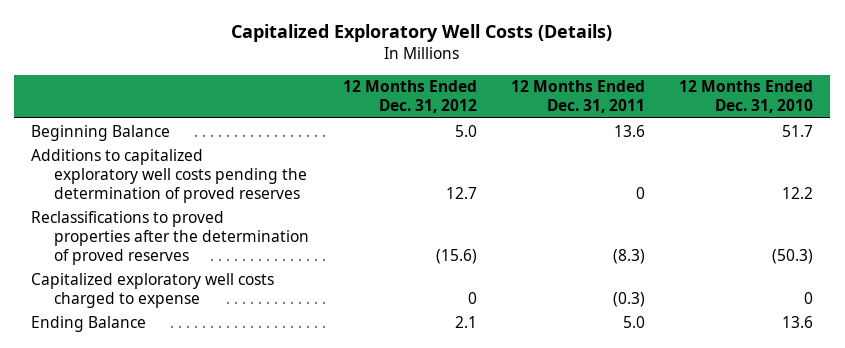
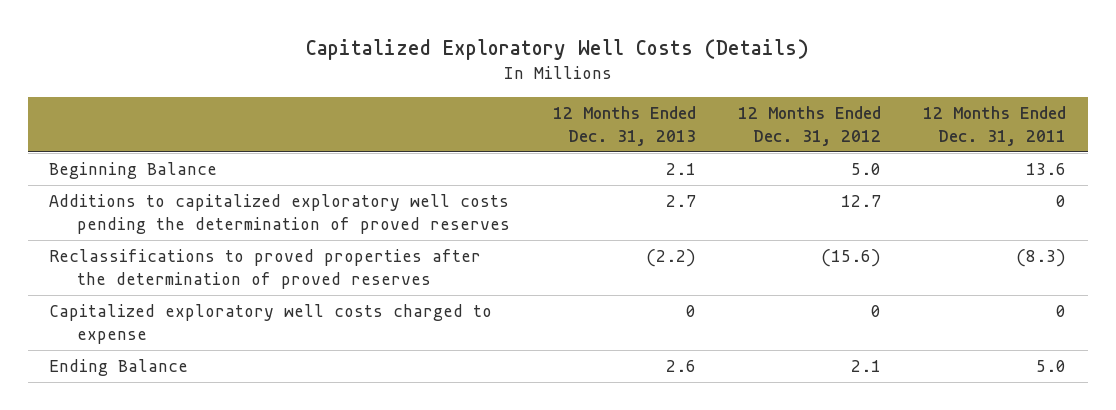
[679,80,814,114] 12 Months Ended Dec. 31, 2010 -> none
none -> [552,105,696,146] 12 Months Ended Dec. 31, 2013
[613,291,646,307] (0.3) -> [1056,305,1067,318] 0

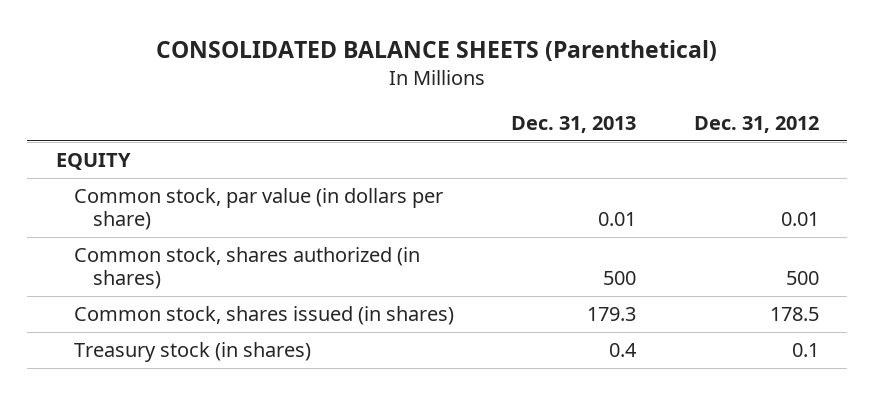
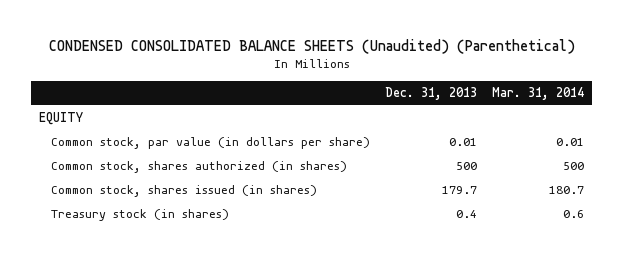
[156,39,718,61] CONSOLIDATED BALANCE SHEETS (Parenthetical) -> [48,38,575,54] CONDENSED CONSOLIDATED BALANCE SHEETS (Unaudited) (Parenthetical)
[693,115,819,133] Dec. 31, 2012 -> none
none -> [492,87,585,101] Mar. 31, 2014
[587,307,637,322] 179.3 -> [441,186,477,195] 179.7

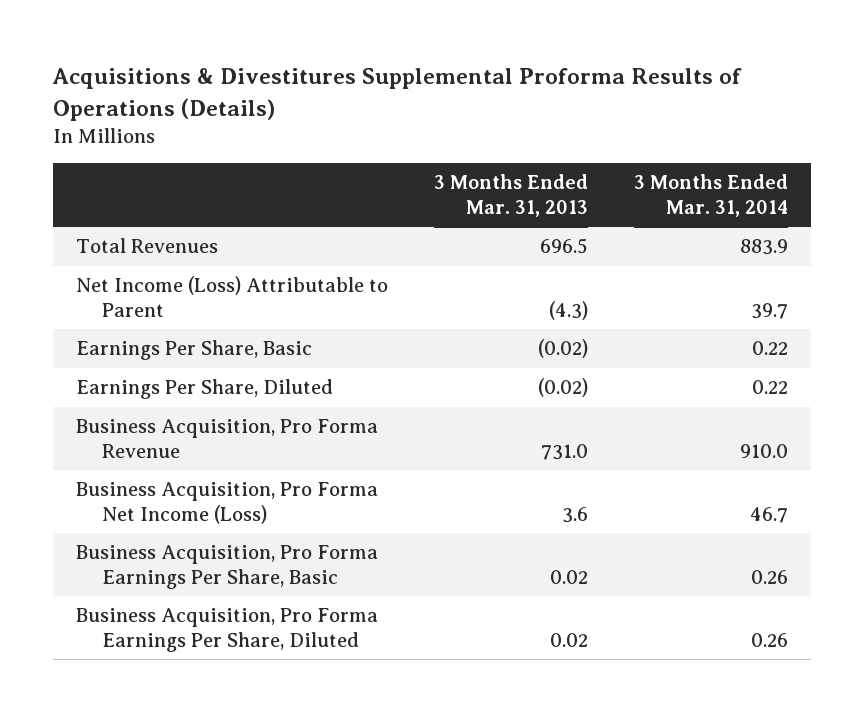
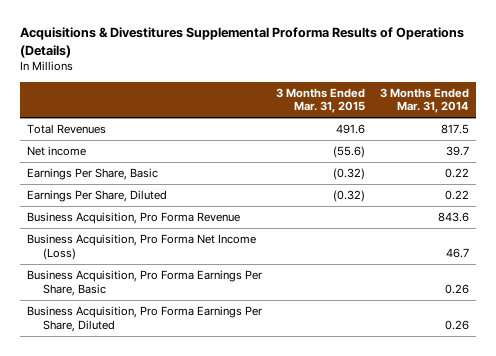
[433,174,588,217] 3 Months Ended Mar. 31, 2013 -> none
none -> [276,87,366,114] 3 Months Ended Mar. 31, 2015
[739,239,788,256] 883.9 -> [440,124,469,135] 817.5
[75,276,388,317] Net Income (Loss) Attributable to Parent -> [26,146,86,157] Net income
[739,443,788,458] 910.0 -> [437,212,469,223] 843.6

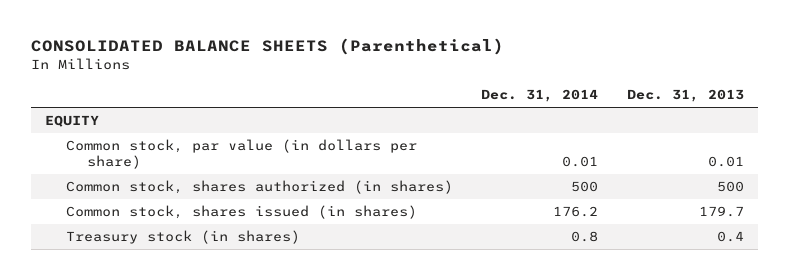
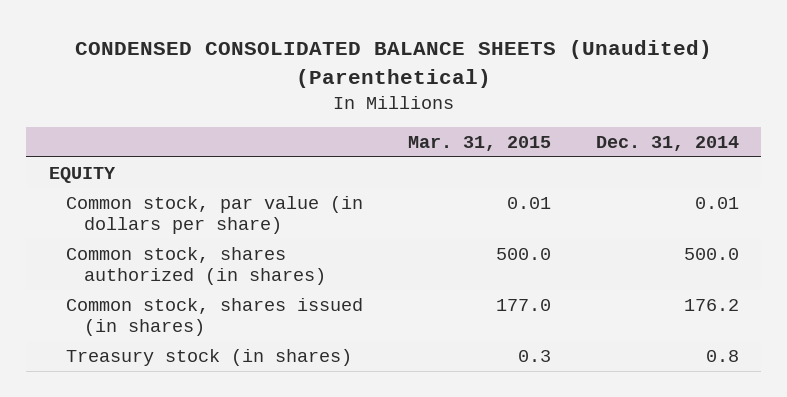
[30,38,504,56] CONSOLIDATED BALANCE SHEETS (Parenthetical) -> [74,40,712,88] CONDENSED CONSOLIDATED BALANCE SHEETS (Unaudited) (Parenthetical)
[627,89,745,103] Dec. 31, 2013 -> none
none -> [407,136,551,152] Mar. 31, 2015
[571,181,599,193] 500 -> [683,247,739,260] 500.0

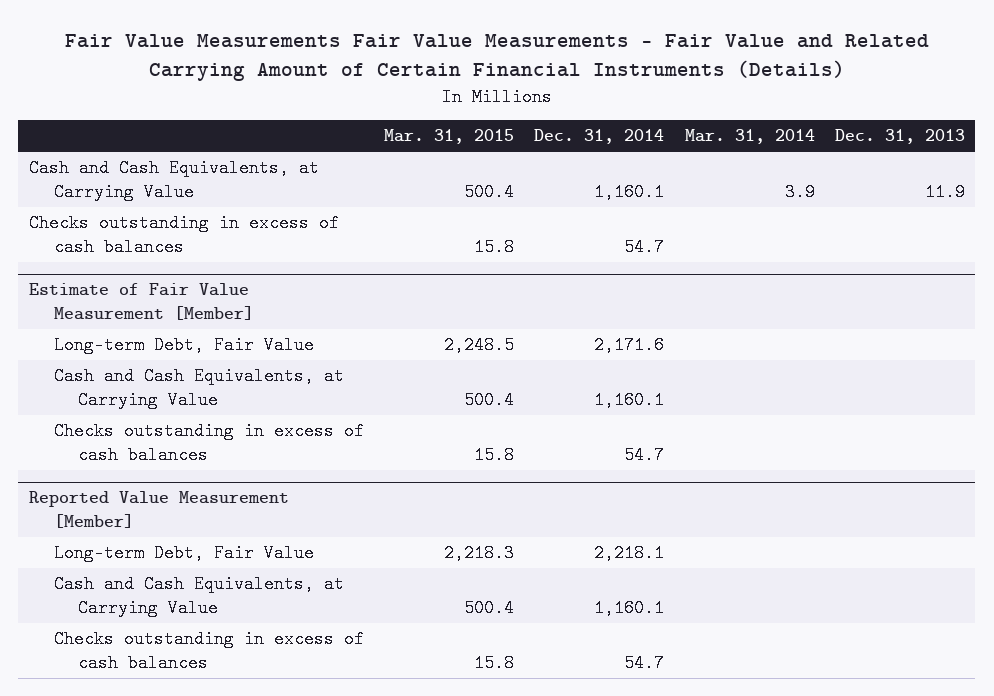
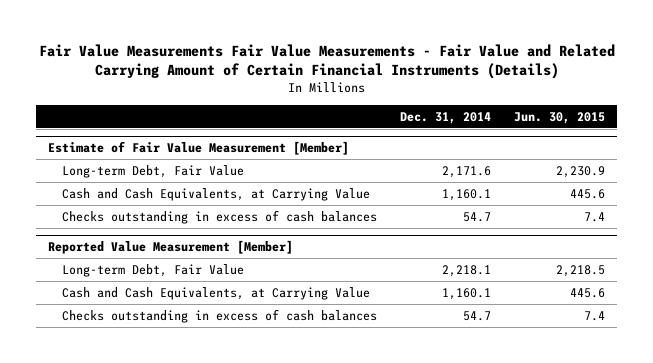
[383,129,514,145] Mar. 31, 2015 -> none
[684,129,815,145] Mar. 31, 2014 -> none
[835,129,966,145] Dec. 31, 2013 -> none
none -> [514,111,606,124] Jun. 30, 2015
[28,159,319,202] Cash and Cash Equivalents, at Carrying Value -> none
[28,214,339,257] Checks outstanding in excess of cash balances -> none

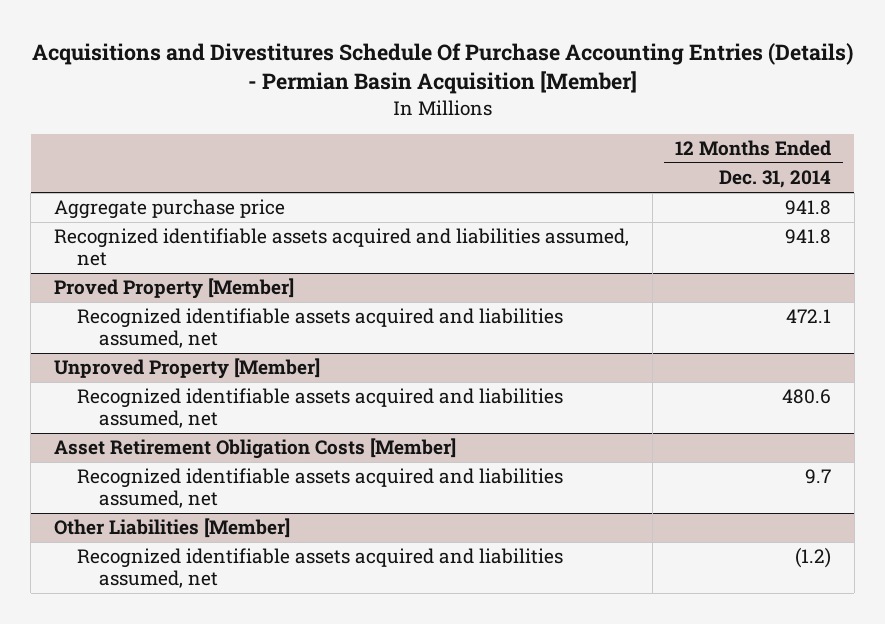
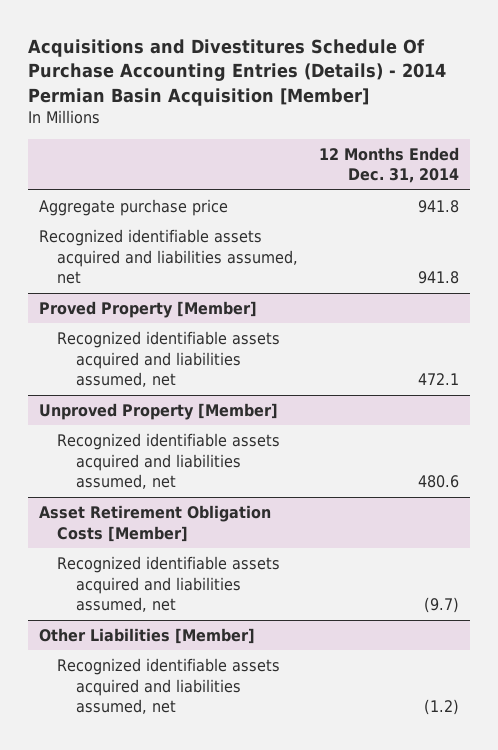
[31,43,853,95] Acquisitions and Divestitures Schedule Of Purchase Accounting Entries (Details) - Permian Basin Acquisition [Member] -> [28,38,447,106] Acquisitions and Divestitures Schedule Of Purchase Accounting Entries (Details) - 2014 Permian Basin Acquisition [Member]
[805,469,832,485] 9.7 -> [424,597,460,614] (9.7)

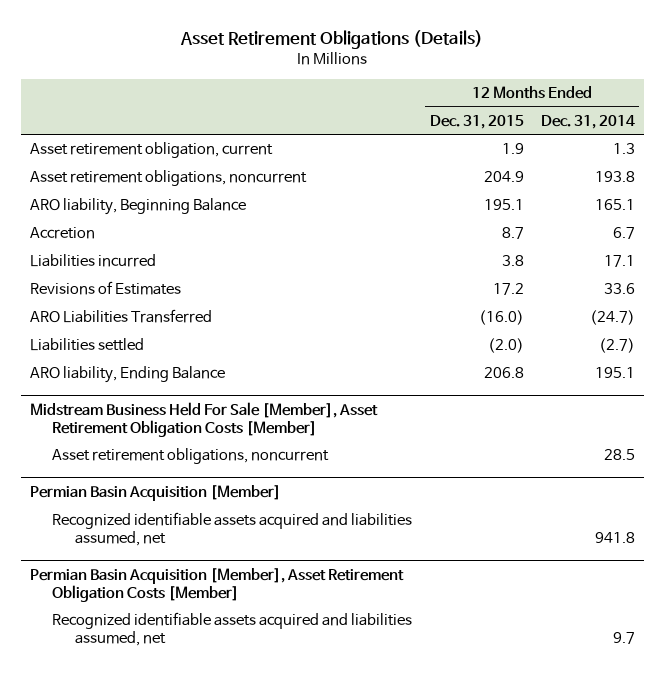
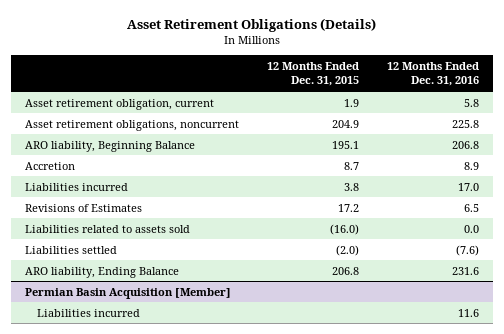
[541,114,636,129] Dec. 31, 2014 -> none
none -> [386,61,479,87] 12 Months Ended Dec. 31, 2016
[29,309,212,324] ARO Liabilities Transferred -> [25,224,191,233] Liabilities related to assets sold
[29,402,378,437] Midstream Business Held For Sale [Member], Asset Retirement Obligation Costs [Member] -> none
[52,448,330,465] Asset retirement obligations, noncurrent -> none
[52,512,413,547] Recognized identifiable assets acquired and liabilities assumed, net -> none
[29,568,404,602] Permian Basin Acquisition [Member], Asset Retirement Obligation Costs [Member] -> none
[52,612,413,647] Recognized identifiable assets acquired and liabilities assumed, net -> none
none -> [36,308,140,317] Liabilities incurred

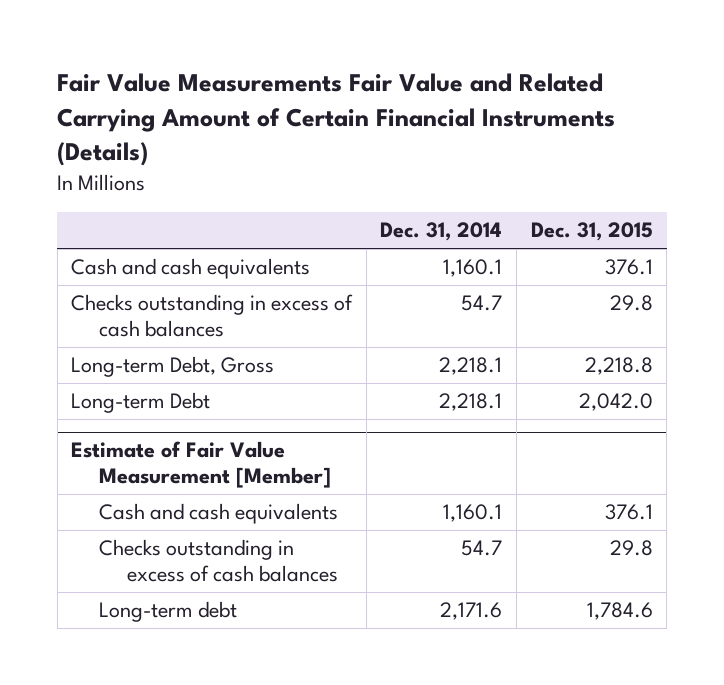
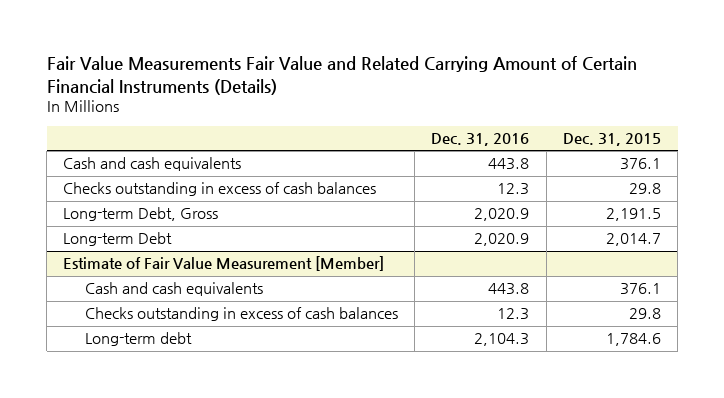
[380,222,503,242] Dec. 31, 2014 -> none
none -> [431,132,530,146] Dec. 31, 2016
[584,357,653,376] 2,218.8 -> [605,208,661,222] 2,191.5
[578,393,653,412] 2,042.0 -> [605,233,661,247] 2,014.7

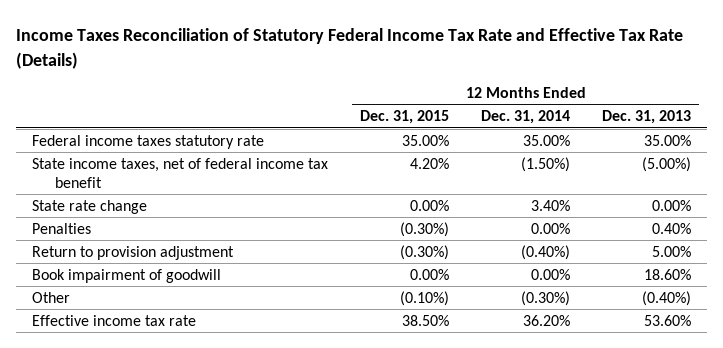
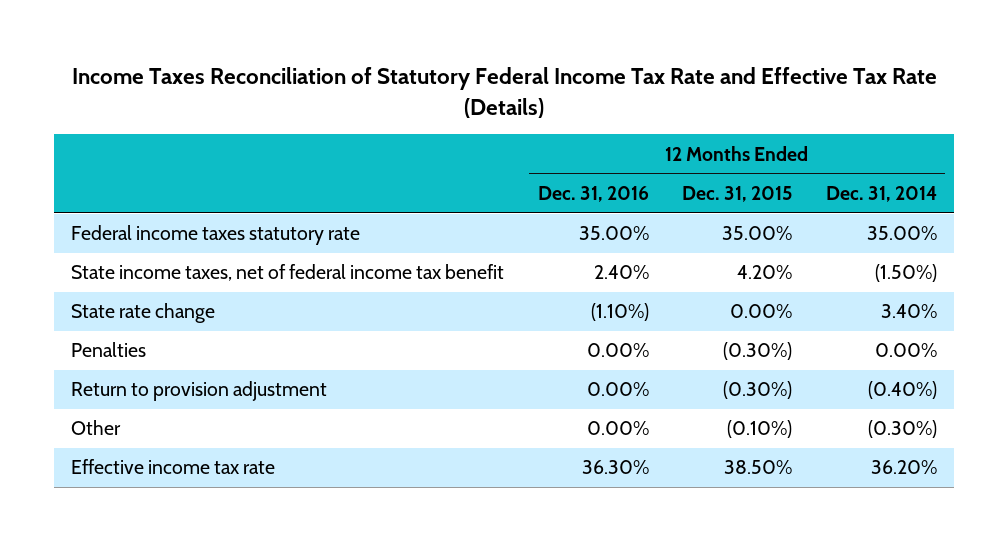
[601,110,691,125] Dec. 31, 2013 -> none
none -> [537,185,649,202] Dec. 31, 2016
[32,268,222,283] Book impairment of goodwill -> none

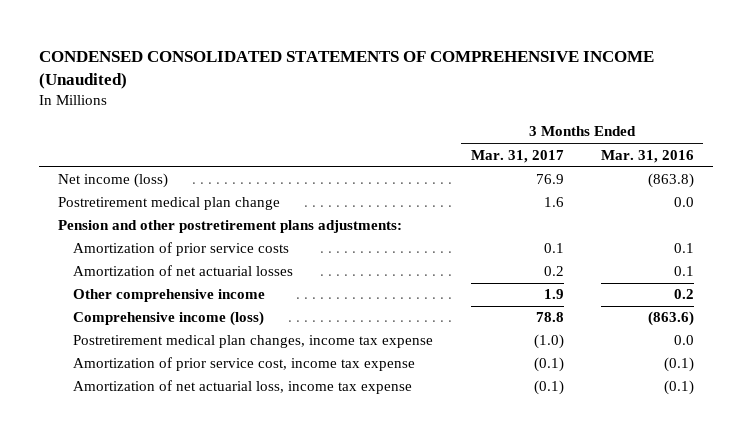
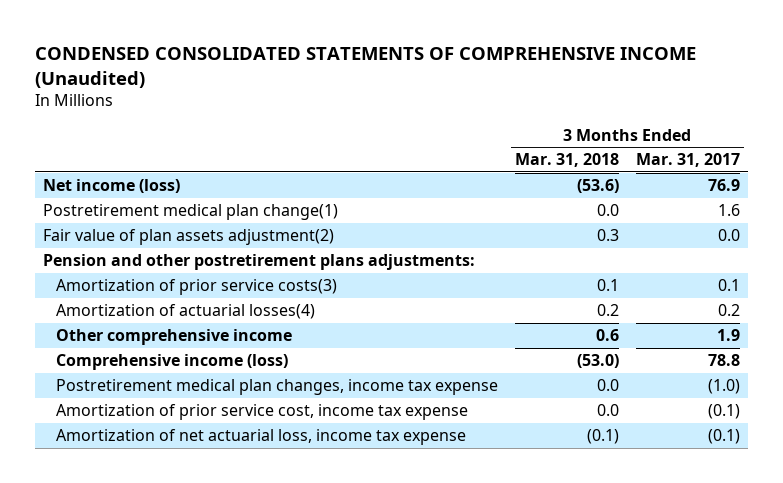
[601,149,695,163] Mar. 31, 2016 -> none
none -> [515,153,620,168] Mar. 31, 2018
[57,197,280,211] Postretirement medical plan change -> [43,204,339,221] Postretirement medical plan change(1)
none -> [43,229,335,246] Fair value of plan assets adjustment(2)
[72,242,289,257] Amortization of prior service costs -> [56,279,338,296] Amortization of prior service costs(3)
[72,265,293,277] Amortization of net actuarial losses -> [56,304,316,320] Amortization of actuarial losses(4)

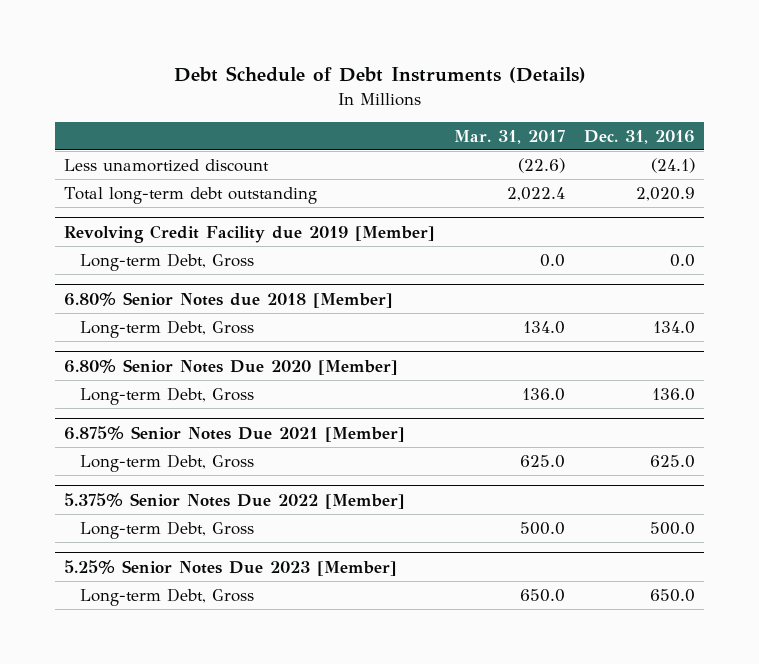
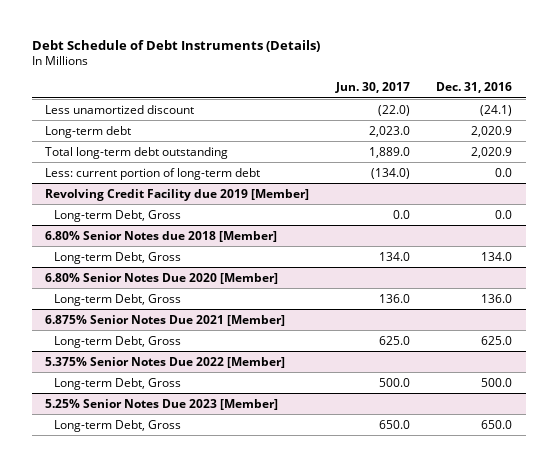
[454,129,566,144] Mar. 31, 2017 -> none
none -> [334,82,410,94] Jun. 30, 2017
none -> [45,125,132,138] Long-term debt
none -> [45,167,261,180] Less: current portion of long-term debt

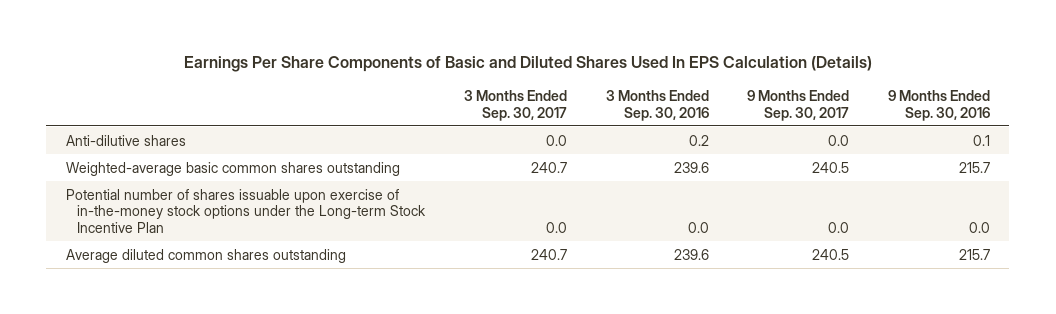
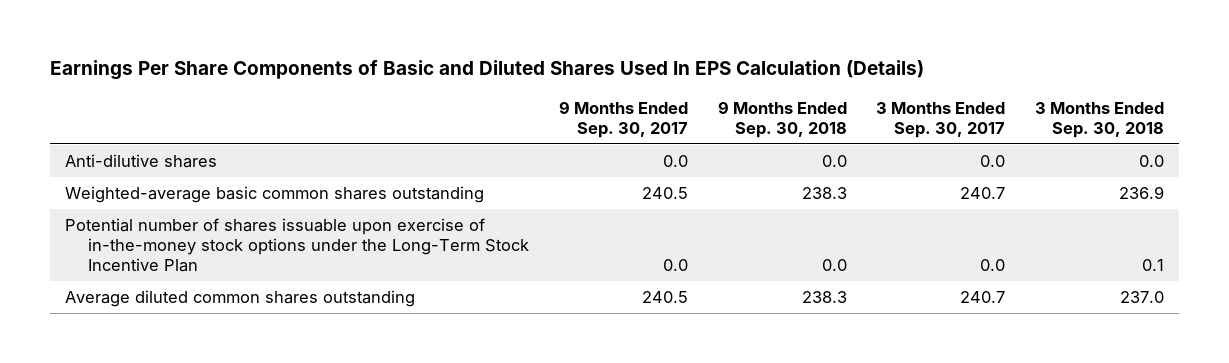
[605,89,709,121] 3 Months Ended Sep. 30, 2016 -> none
[887,89,990,121] 9 Months Ended Sep. 30, 2016 -> none
none -> [717,100,847,138] 9 Months Ended Sep. 30, 2018
none -> [1035,101,1165,138] 3 Months Ended Sep. 30, 2018
[65,188,427,234] Potential number of shares issuable upon exercise of in-the-money stock options under the Long-term Stock Incentive Plan -> [64,217,529,273] Potential number of shares issuable upon exercise of in-the-money stock options under the Long-Term Stock Incentive Plan

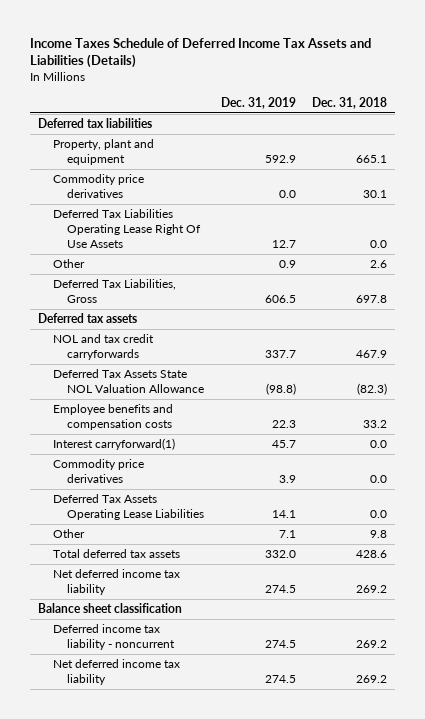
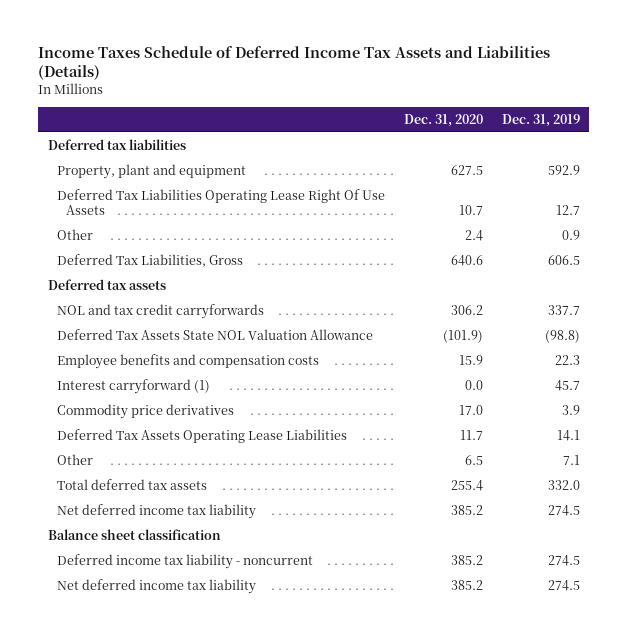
[311,96,387,109] Dec. 31, 2018 -> none
none -> [403,114,483,128] Dec. 31, 2020
[52,174,144,198] Commodity price derivatives -> none
[52,438,175,451] Interest carryforward(1) -> [56,378,210,394] Interest carryforward (1)

